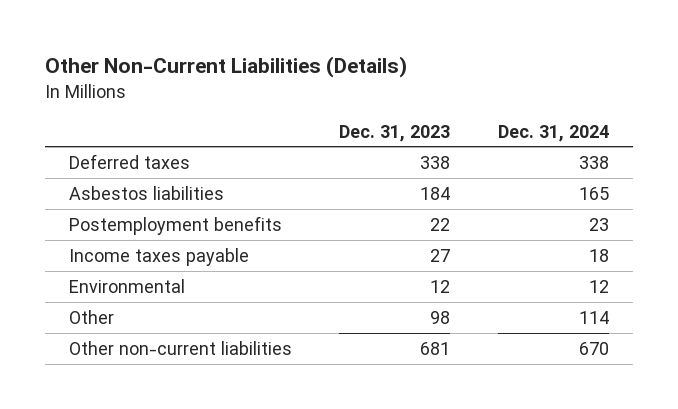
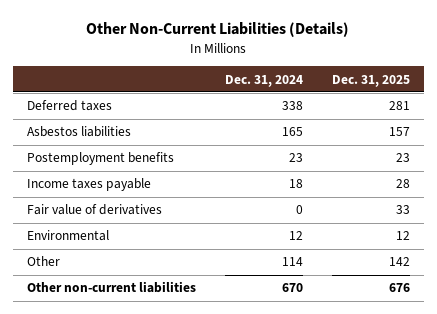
[339,124,451,142] Dec. 31, 2023 -> none
none -> [331,74,410,87] Dec. 31, 2025
none -> [27,204,163,216] Fair value of derivatives

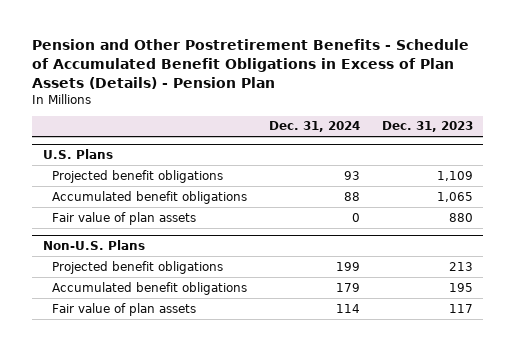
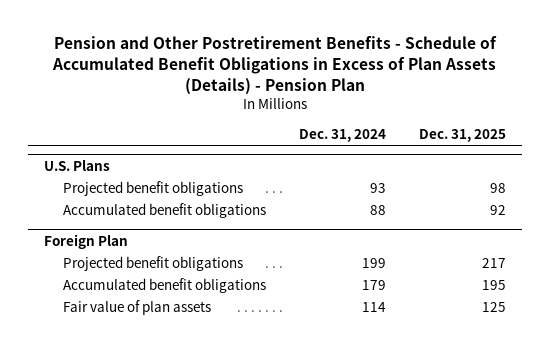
[381,121,473,133] Dec. 31, 2023 -> none
none -> [418,129,506,143] Dec. 31, 2025
[52,211,197,225] Fair value of plan assets -> none
[42,239,145,250] Non-U.S. Plans -> [43,233,128,249] Foreign Plan

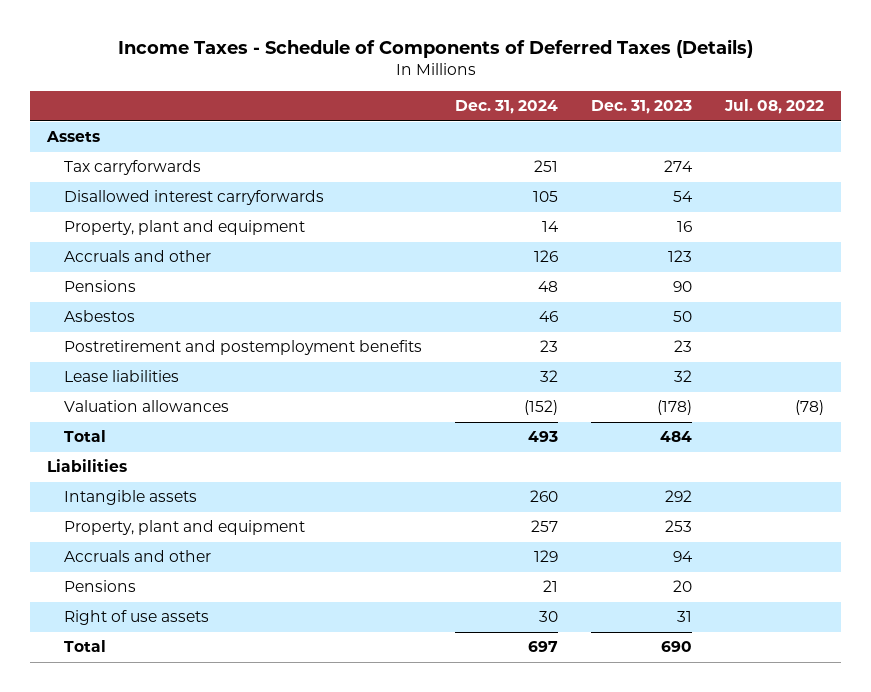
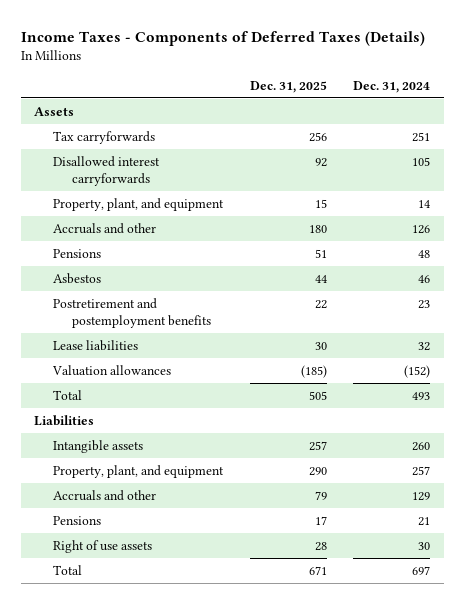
[117,39,753,59] Income Taxes - Schedule of Components of Deferred Taxes (Details) -> [20,30,425,46] Income Taxes - Components of Deferred Taxes (Details)
[591,100,693,115] Dec. 31, 2023 -> none
[724,99,825,115] Jul. 08, 2022 -> none
none -> [249,80,327,93] Dec. 31, 2025
[63,220,305,236] Property, plant and equipment -> [53,197,225,211] Property, plant, and equipment
[63,520,305,536] Property, plant and equipment -> [53,464,225,478] Property, plant, and equipment

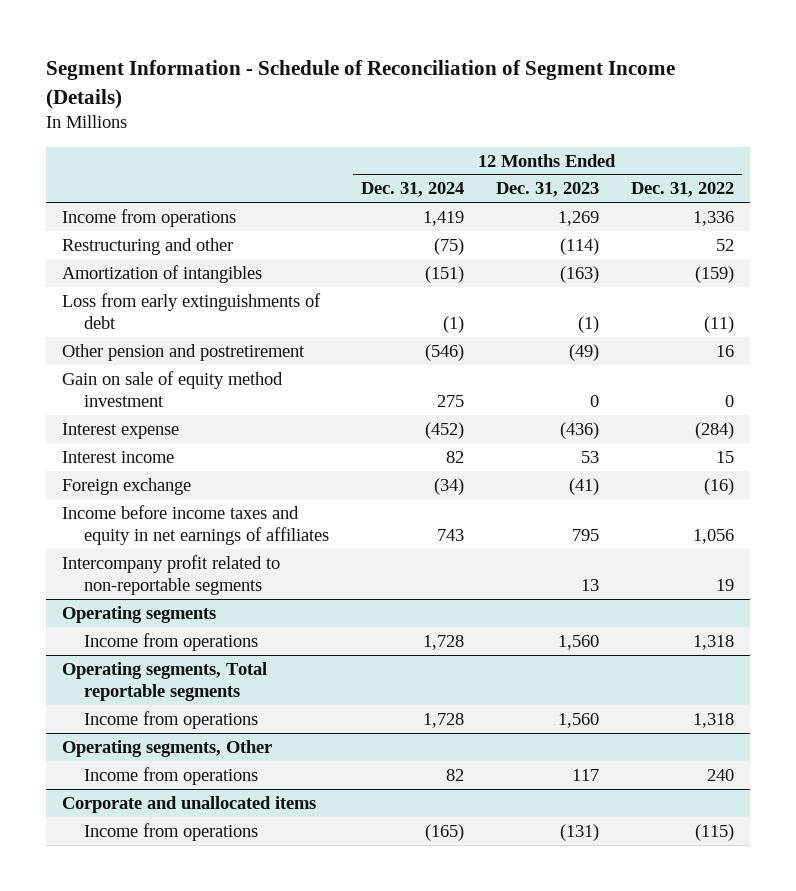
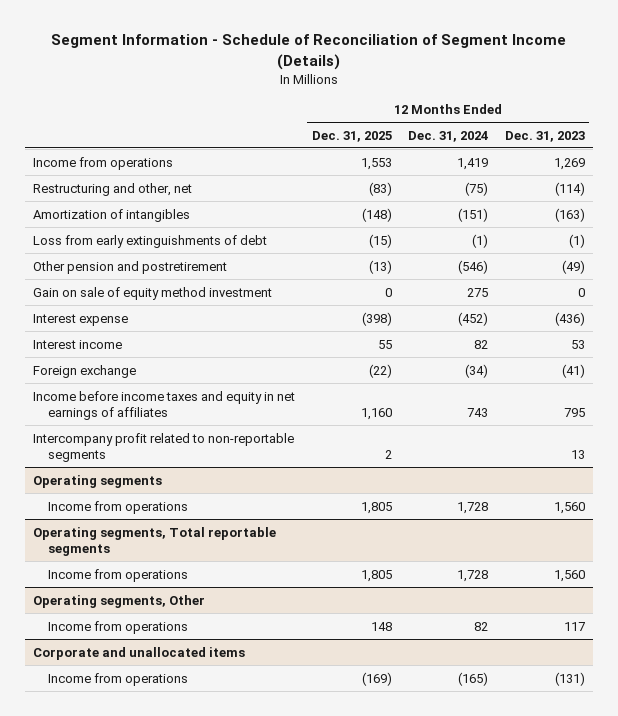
[630,182,734,198] Dec. 31, 2022 -> none
none -> [311,130,392,142] Dec. 31, 2025
[62,237,234,255] Restructuring and other -> [32,182,192,196] Restructuring and other, net

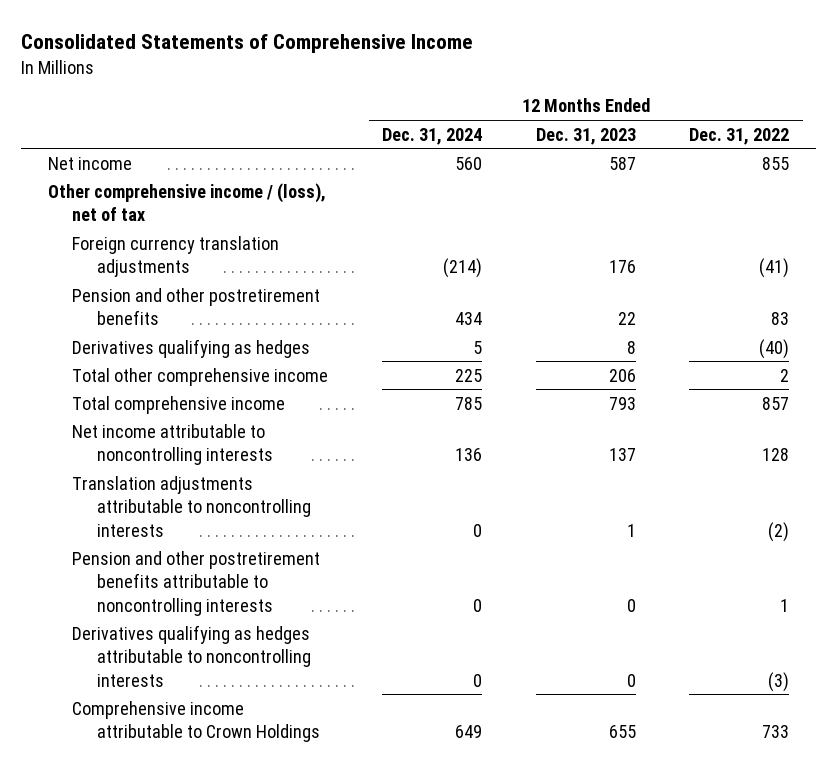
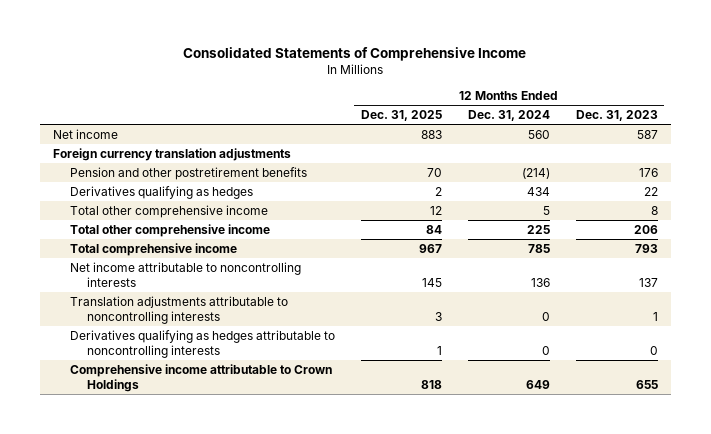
[689,127,790,145] Dec. 31, 2022 -> none
none -> [360,110,442,122] Dec. 31, 2025
[47,182,326,222] Other comprehensive income / (loss), net of tax -> [52,147,291,161] Foreign currency translation adjustments
[72,235,280,278] Foreign currency translation adjustments -> [69,166,307,180] Pension and other postretirement benefits
[72,287,321,326] Pension and other postretirement benefits -> [69,185,253,199] Derivatives qualifying as hedges
[72,338,311,358] Derivatives qualifying as hedges -> [69,204,268,218] Total other comprehensive income
[72,550,321,616] Pension and other postretirement benefits attributable to noncontrolling interests -> none

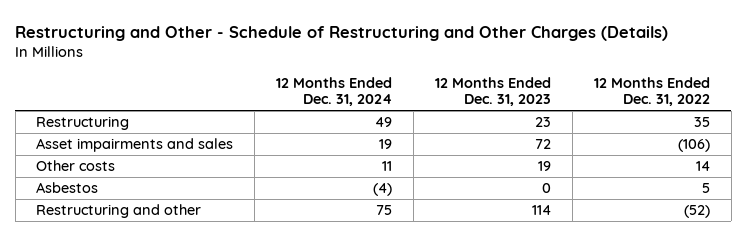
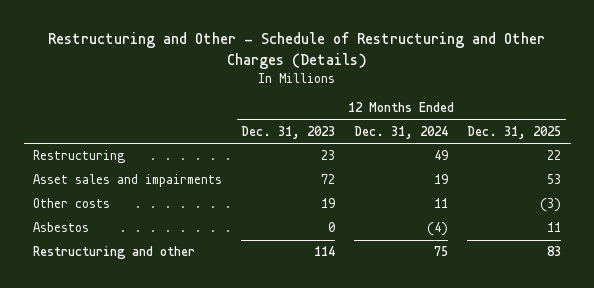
[593,76,710,107] 12 Months Ended Dec. 31, 2022 -> none
none -> [467,125,562,139] Dec. 31, 2025
[36,137,234,152] Asset impairments and sales -> [33,174,223,188] Asset sales and impairments

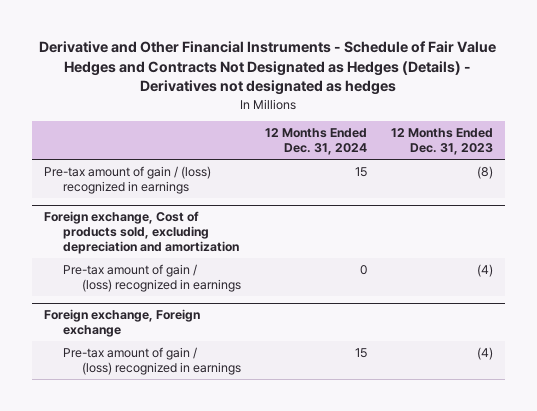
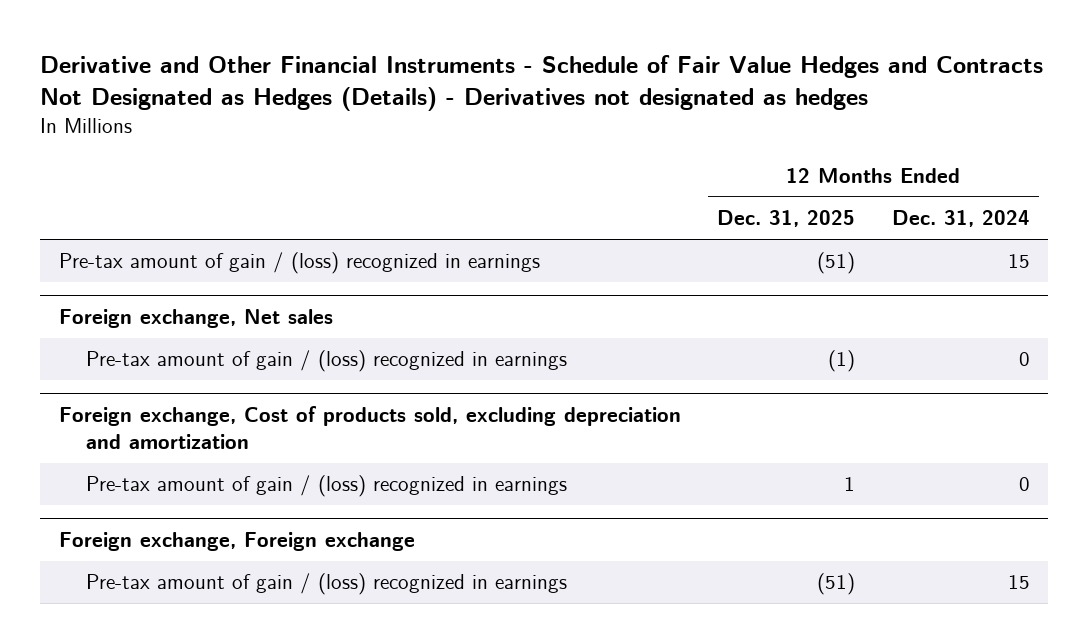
[390,128,493,156] 12 Months Ended Dec. 31, 2023 -> none
none -> [717,210,856,228] Dec. 31, 2025
none -> [58,309,333,329] Foreign exchange, Net sales
none -> [86,350,568,373] Pre-tax amount of gain / (loss) recognized in earnings

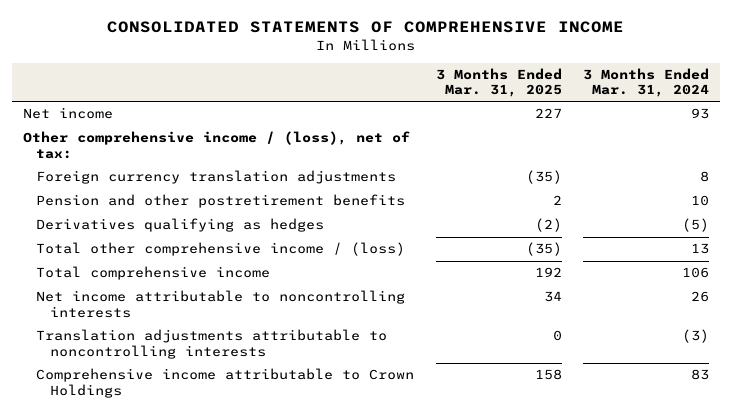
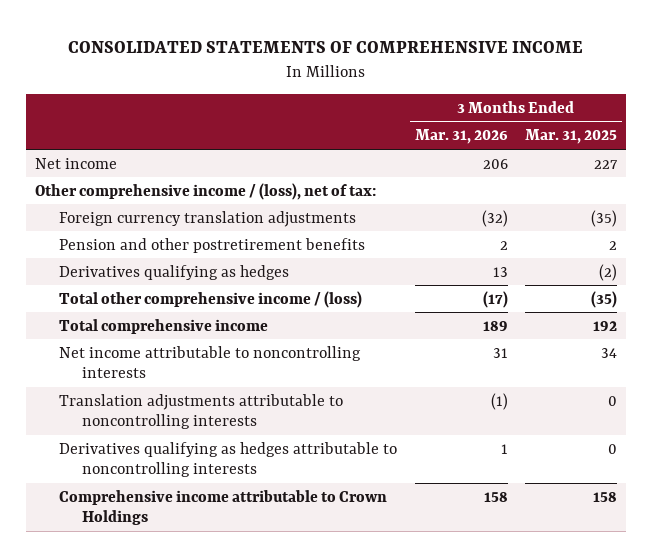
[583,67,710,98] 3 Months Ended Mar. 31, 2024 -> none
none -> [414,129,508,145] Mar. 31, 2026
none -> [58,441,397,477] Derivatives qualifying as hedges attributable to noncontrolling interests

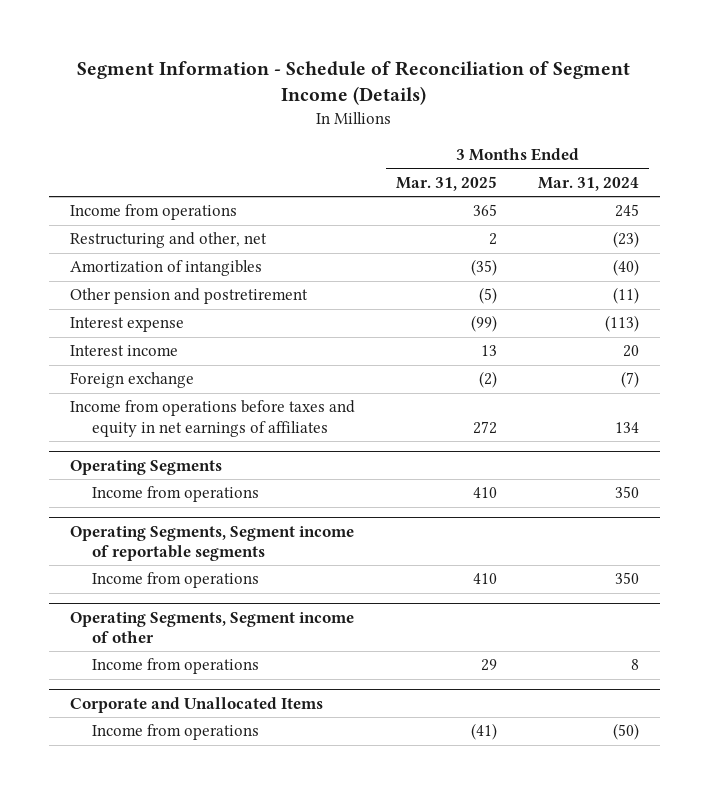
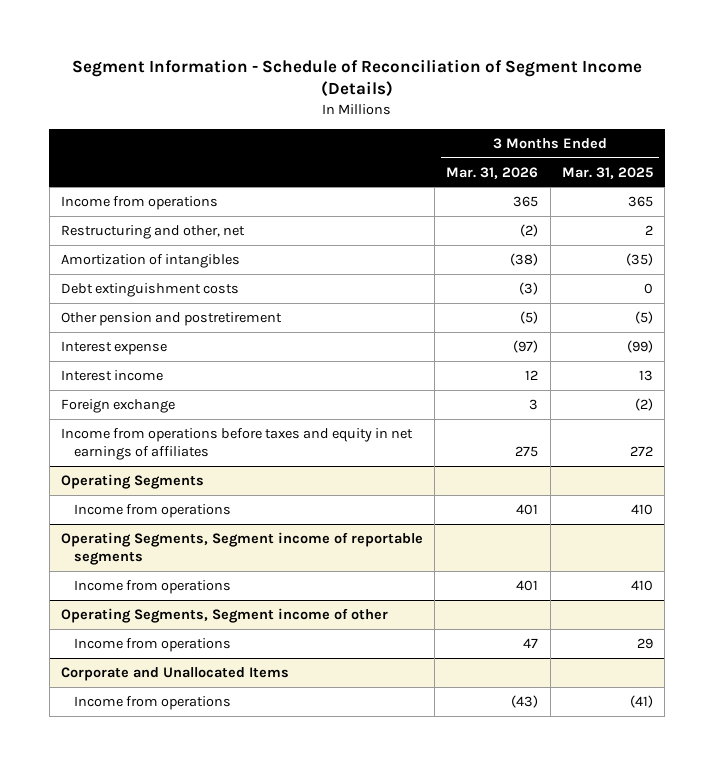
[538,176,640,191] Mar. 31, 2024 -> none
none -> [446,166,539,179] Mar. 31, 2026
none -> [60,283,239,298] Debt extinguishment costs

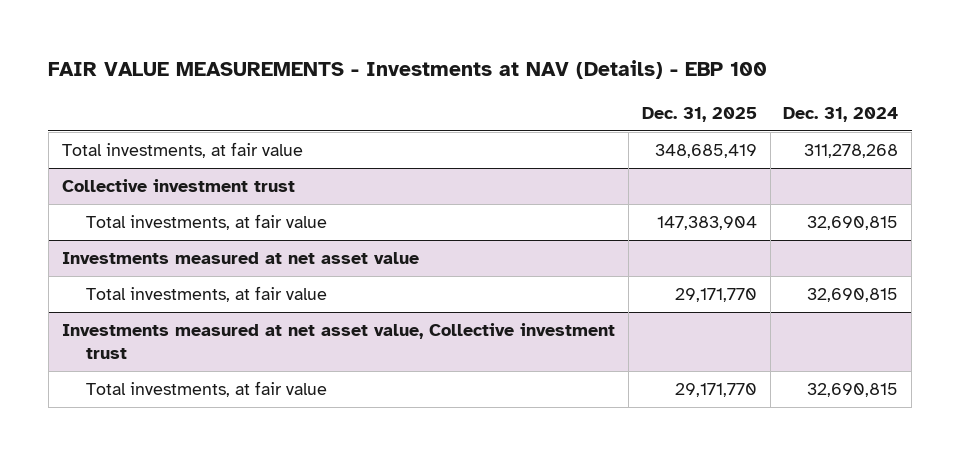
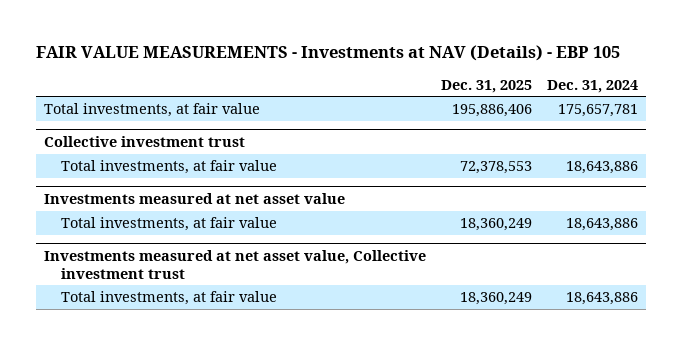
[48,60,768,80] FAIR VALUE MEASUREMENTS - Investments at NAV (Details) - EBP 100 -> [36,45,621,62] FAIR VALUE MEASUREMENTS - Investments at NAV (Details) - EBP 105
[654,144,757,159] 348,685,419 -> [452,104,533,118] 195,886,406
[804,144,899,159] 311,278,268 -> [558,104,639,118] 175,657,781
[656,216,757,231] 147,383,904 -> [460,161,533,175] 72,378,553
[807,216,899,231] 32,690,815 -> [566,161,639,175] 18,643,886
[674,288,757,303] 29,171,770 -> [460,218,533,232] 18,360,249
[807,288,899,303] 32,690,815 -> [566,218,639,232] 18,643,886
[674,383,757,398] 29,171,770 -> [460,292,533,306] 18,360,249
[807,383,899,398] 32,690,815 -> [566,292,639,306] 18,643,886

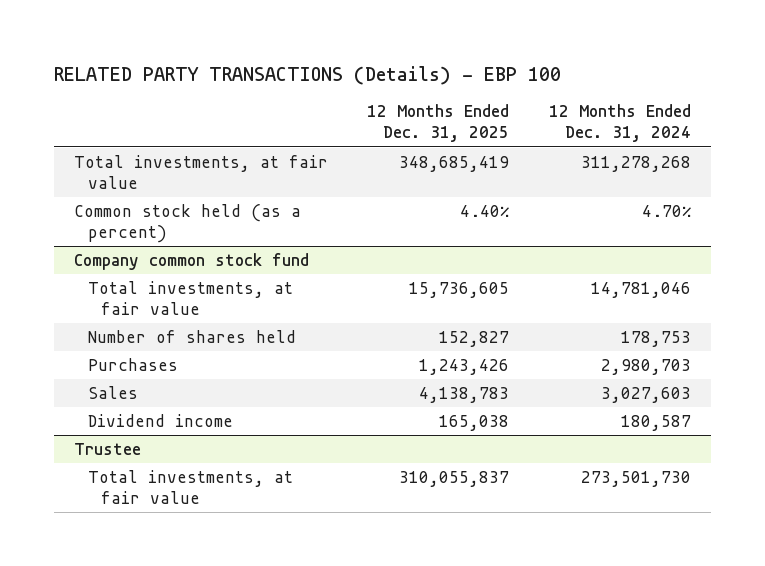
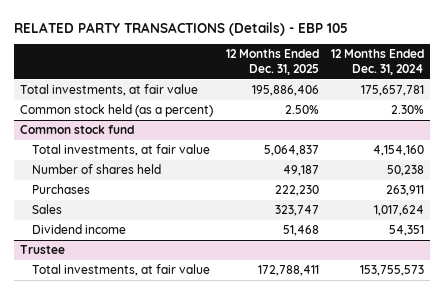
[54,65,562,85] RELATED PARTY TRANSACTIONS (Details) - EBP 100 -> [14,21,349,36] RELATED PARTY TRANSACTIONS (Details) - EBP 105
[399,155,510,172] 348,685,419 -> [251,84,319,96] 195,886,406
[580,155,691,172] 311,278,268 -> [361,84,425,96] 175,657,781
[460,204,510,217] 4.40% -> [284,104,319,114] 2.50%
[641,204,691,217] 4.70% -> [391,104,425,114] 2.30%
[74,252,310,270] Company common stock fund -> [20,124,135,134] Common stock fund
[409,281,510,298] 15,736,605 -> [263,144,319,156] 5,064,837
[590,281,691,298] 14,781,046 -> [373,144,425,156] 4,154,160
[439,330,510,347] 152,827 -> [282,164,319,176] 49,187
[620,330,691,347] 178,753 -> [387,164,425,176] 50,238
[419,358,510,375] 1,243,426 -> [274,184,319,196] 222,230
[600,358,691,375] 2,980,703 -> [386,184,425,196] 263,911
[419,386,510,403] 4,138,783 -> [274,204,319,216] 323,747
[600,386,691,403] 3,027,603 -> [374,204,425,216] 1,017,624
[439,414,510,431] 165,038 -> [282,224,319,236] 51,468
[620,414,691,431] 180,587 -> [389,224,425,236] 54,351
[399,470,510,487] 310,055,837 -> [257,264,319,276] 172,788,411
[580,470,691,487] 273,501,730 -> [360,264,425,276] 153,755,573

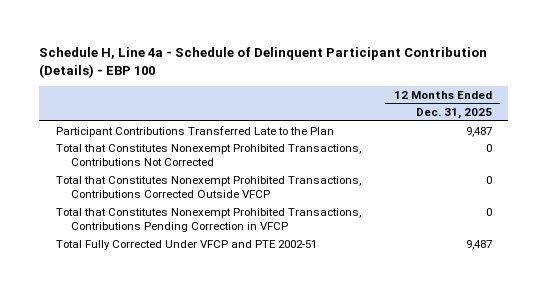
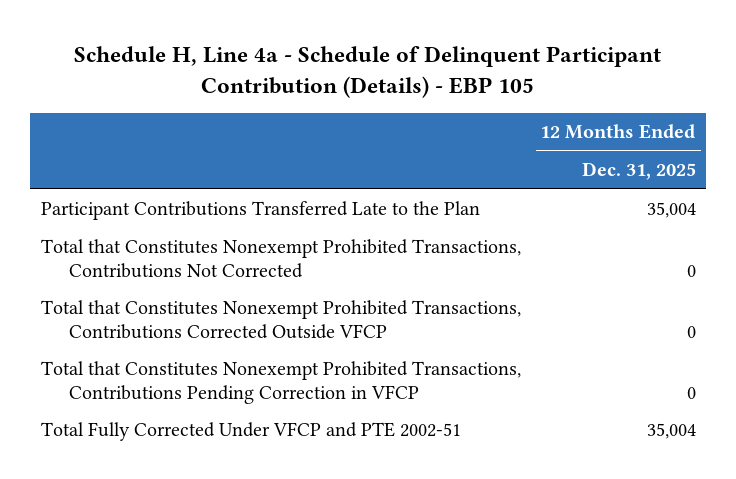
[39,46,488,78] Schedule H, Line 4a - Schedule of Delinquent Participant Contribution (Details) - EBP 100 -> [74,45,662,98] Schedule H, Line 4a - Schedule of Delinquent Participant Contribution (Details) - EBP 105
[465,126,492,137] 9,487 -> [646,202,696,219] 35,004
[465,239,492,250] 9,487 -> [646,423,696,440] 35,004

